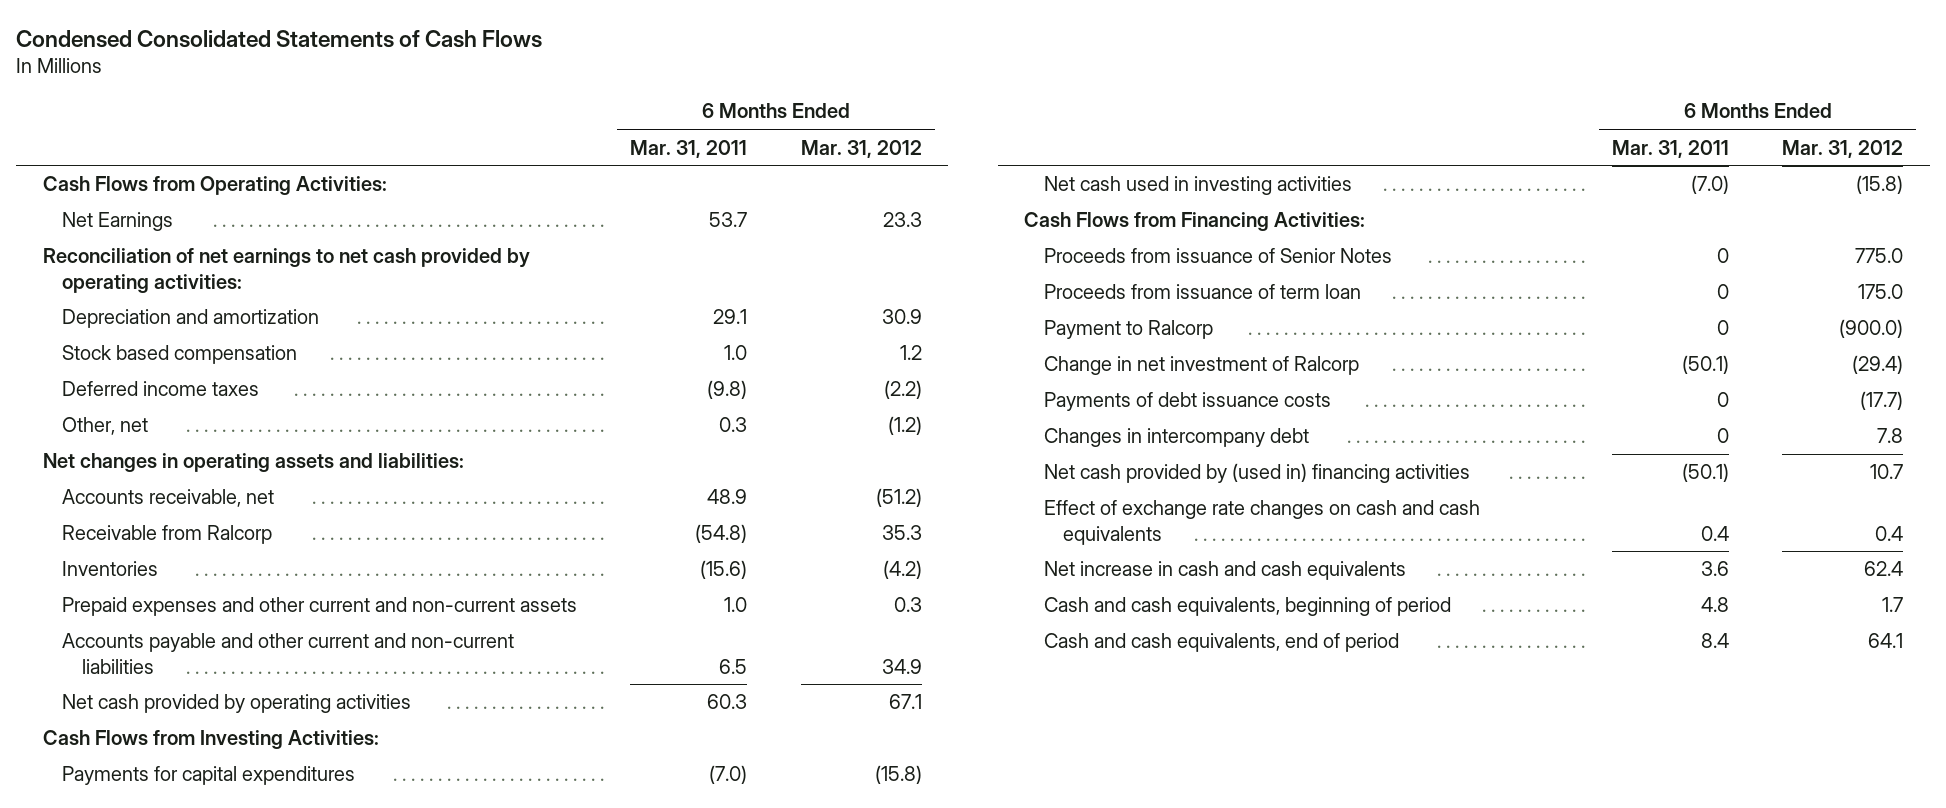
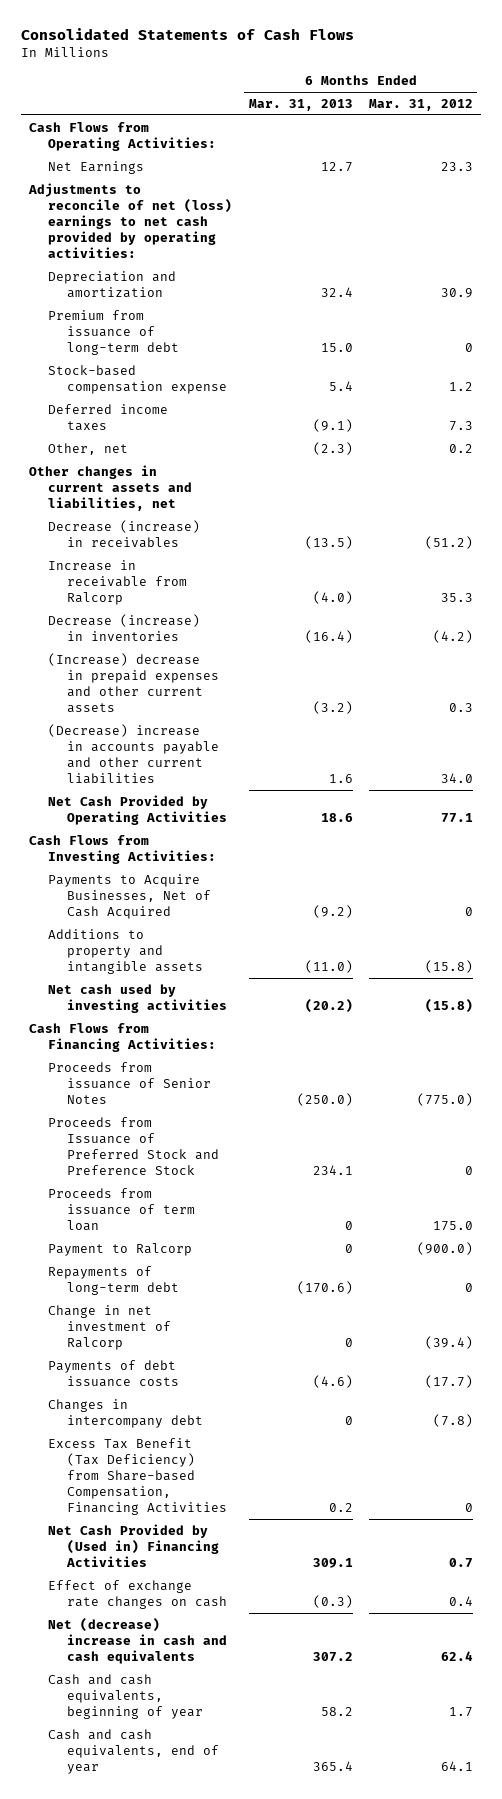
[15,29,542,48] Condensed Consolidated Statements of Cash Flows -> [20,28,354,41] Consolidated Statements of Cash Flows
[630,139,748,158] Mar. 31, 2011 -> none
none -> [248,98,353,111] Mar. 31, 2013
[42,248,530,293] Reconciliation of net earnings to net cash provided by operating activities: -> [27,182,233,258] Adjustments to reconcile of net (loss) earnings to net cash provided by operating activities:
none -> [48,309,180,355] Premium from issuance of long-term debt
[62,345,298,365] Stock based compensation -> [48,364,228,394] Stock-based compensation expense
[883,380,922,400] (2.2) -> [449,420,474,431] 7.3
[887,416,922,436] (1.2) -> [449,443,474,453] 0.2
[42,453,464,473] Net changes in operating assets and liabilities: -> [28,464,193,511] Other changes in current assets and liabilities, net
[62,489,275,508] Accounts receivable, net -> [48,519,201,548] Decrease (increase) in receivables
[62,525,273,545] Receivable from Ralcorp -> [48,559,188,605] Increase in receivable from Ralcorp
[62,561,159,577] Inventories -> [48,613,201,641] Decrease (increase) in inventories
[62,597,578,617] Prepaid expenses and other current and non-current assets -> [48,652,220,713] (Increase) decrease in prepaid expenses and other current assets
[62,633,515,674] Accounts payable and other current and non-current liabilities -> [48,723,220,784] (Decrease) increase in accounts payable and other current liabilities
[881,658,922,674] 34.9 -> [441,772,474,783] 34.0
[62,694,412,714] Net cash provided by operating activities -> [48,794,228,825] Net Cash Provided by Operating Activities
[888,694,922,710] 67.1 -> [441,812,474,823] 77.1
none -> [48,873,212,919] Payments to Acquire Businesses, Net of Cash Acquired
[62,766,356,786] Payments for capital expenditures -> [48,928,204,974] Additions to property and intangible assets
[1043,176,1352,196] Net cash used in investing activities -> [48,983,228,1013] Net cash used by investing activities
[1855,248,1904,264] 775.0 -> [417,1092,474,1106] (775.0)
none -> [48,1116,220,1175] Proceeds from Issuance of Preferred Stock and Preference Stock
none -> [48,1265,180,1295] Repayments of long-term debt
[1852,355,1904,375] (29.4) -> [425,1335,474,1349] (39.4)
[1877,428,1904,444] 7.8 -> [433,1413,474,1427] (7.8)
none -> [48,1437,228,1515] Excess Tax Benefit (Tax Deficiency) from Share-based Compensation, Financing Activities
[1043,463,1470,484] Net cash provided by (used in) financing activities -> [48,1523,220,1567] Net Cash Provided by (Used in) Financing Activities
[1870,464,1904,480] 10.7 -> [449,1557,474,1568] 0.7
[1043,500,1480,545] Effect of exchange rate changes on cash and cash equivalents -> [48,1579,228,1609] Effect of exchange rate changes on cash
[1043,561,1406,581] Net increase in cash and cash equivalents -> [48,1617,228,1664] Net (decrease) increase in cash and cash equivalents
[1043,597,1451,617] Cash and cash equivalents, beginning of period -> [48,1673,204,1719] Cash and cash equivalents, beginning of year
[1043,633,1399,653] Cash and cash equivalents, end of period -> [48,1728,220,1774] Cash and cash equivalents, end of year

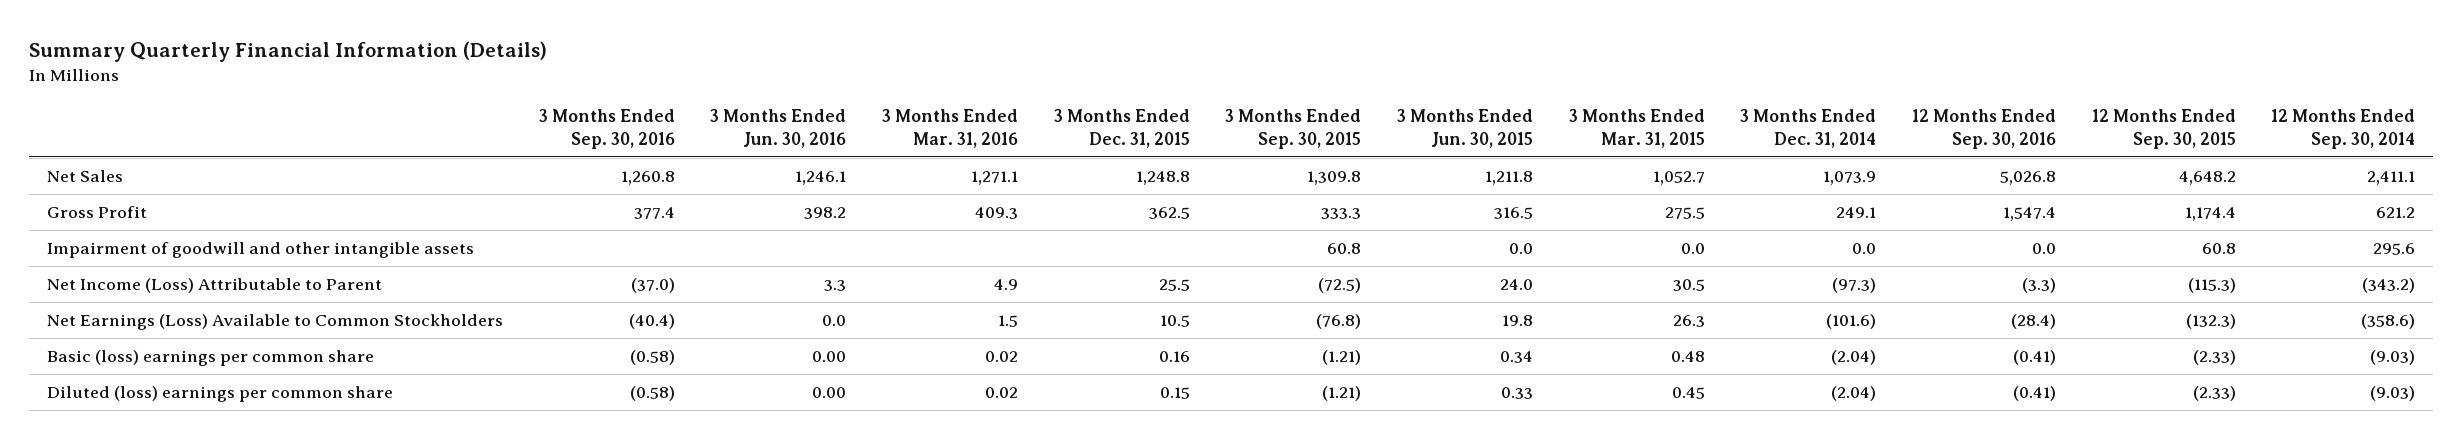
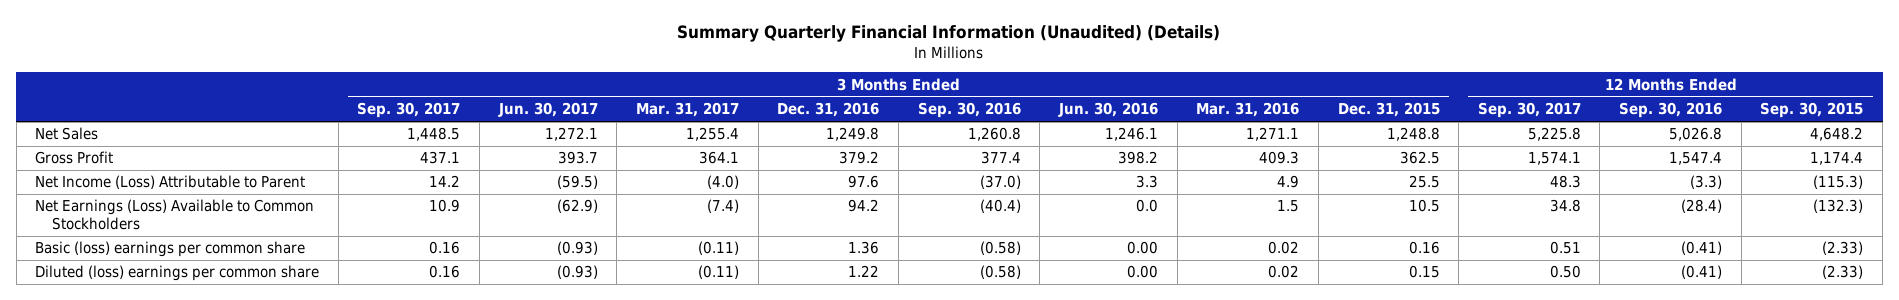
[29,40,548,62] Summary Quarterly Financial Information (Details) -> [677,25,1221,43] Summary Quarterly Financial Information (Unaudited) (Details)
[1225,109,1362,150] 3 Months Ended Sep. 30, 2015 -> none
[1397,109,1534,149] 3 Months Ended Jun. 30, 2015 -> none
[1568,109,1705,149] 3 Months Ended Mar. 31, 2015 -> none
[1740,109,1877,149] 3 Months Ended Dec. 31, 2014 -> none
[2271,109,2416,150] 12 Months Ended Sep. 30, 2014 -> none
none -> [357,102,461,119] Sep. 30, 2017
none -> [497,102,598,118] Jun. 30, 2017
none -> [636,102,740,118] Mar. 31, 2017
none -> [777,102,880,118] Dec. 31, 2016
none -> [1477,102,1581,119] Sep. 30, 2017
[47,241,475,258] Impairment of goodwill and other intangible assets -> none

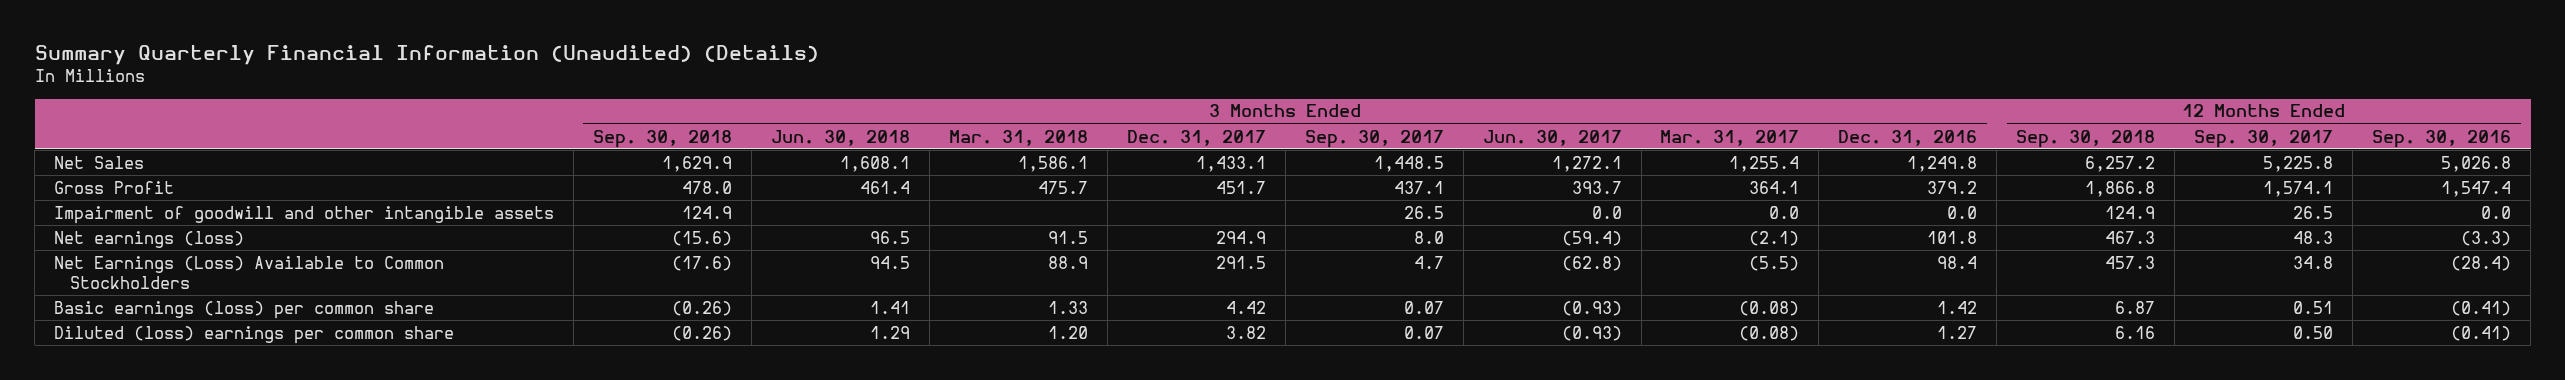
[917,102,1021,119] Sep. 30, 2016 -> none
[1057,102,1158,118] Jun. 30, 2016 -> none
[1196,102,1300,118] Mar. 31, 2016 -> none
[1337,102,1440,118] Dec. 31, 2015 -> none
[1760,102,1864,119] Sep. 30, 2015 -> none
none -> [593,129,733,148] Sep. 30, 2018
none -> [771,129,911,146] Jun. 30, 2018
none -> [948,129,1088,146] Mar. 31, 2018
none -> [1126,129,1266,146] Dec. 31, 2017
none -> [2016,129,2156,148] Sep. 30, 2018
none -> [54,205,555,224] Impairment of goodwill and other intangible assets
[35,175,306,190] Net Income (Loss) Attributable to Parent -> [54,230,245,248] Net earnings (loss)
[429,175,461,188] 14.2 -> [1413,230,1444,244] 8.0
[556,175,598,190] (59.5) -> [1561,230,1622,246] (59.4)
[707,175,740,190] (4.0) -> [1749,230,1800,246] (2.1)
[848,175,880,189] 97.6 -> [1927,230,1978,244] 101.8
[429,199,461,213] 10.9 -> [1413,255,1444,269] 4.7
[556,199,598,214] (62.9) -> [1561,255,1622,271] (62.8)
[707,199,740,214] (7.4) -> [1749,255,1800,271] (5.5)
[848,199,880,213] 94.2 -> [1937,255,1978,269] 98.4
[35,241,306,258] Basic (loss) earnings per common share -> [54,300,435,319] Basic earnings (loss) per common share
[429,241,461,255] 0.16 -> [1403,300,1444,314] 0.07
[698,241,740,256] (0.11) -> [1739,300,1800,316] (0.08)
[848,241,880,255] 1.36 -> [1937,300,1978,314] 1.42
[429,265,461,279] 0.16 -> [1403,325,1444,339] 0.07
[698,265,740,280] (0.11) -> [1739,325,1800,341] (0.08)
[848,265,880,278] 1.22 -> [1937,325,1978,339] 1.27

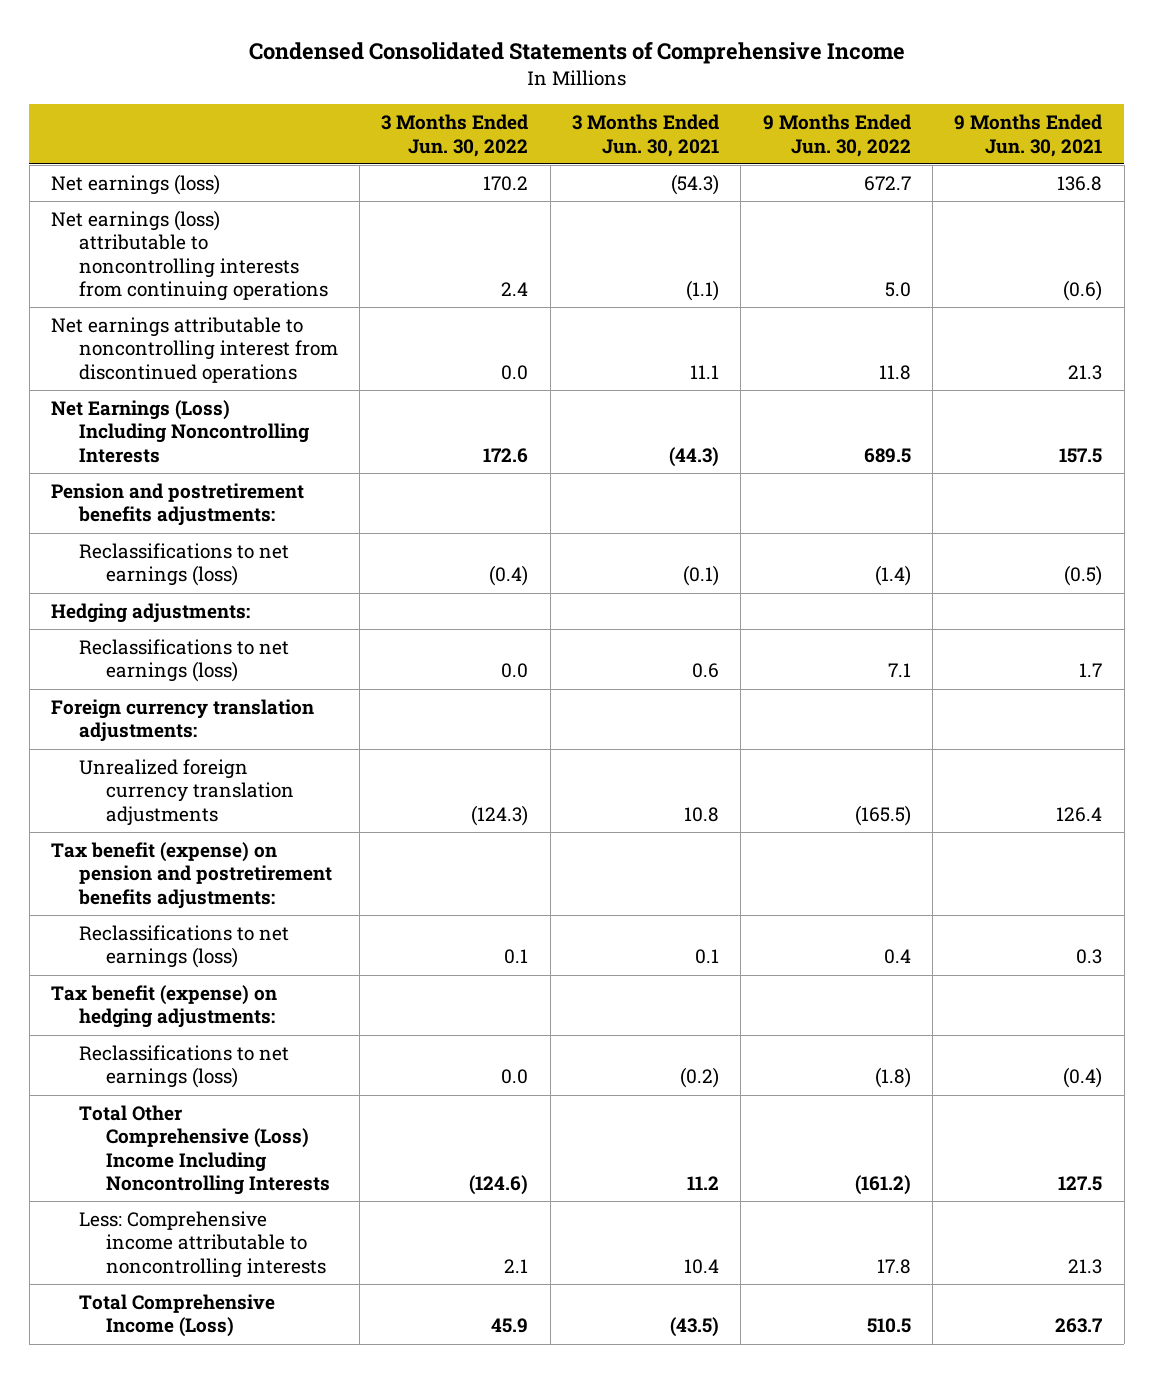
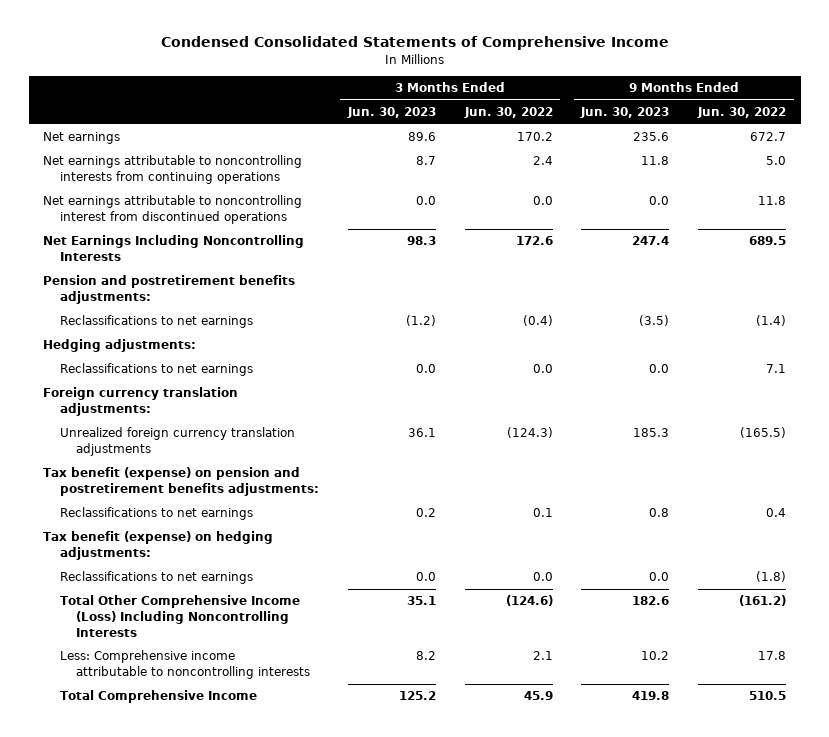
[572,114,720,157] 3 Months Ended Jun. 30, 2021 -> none
[954,114,1103,157] 9 Months Ended Jun. 30, 2021 -> none
none -> [346,107,436,119] Jun. 30, 2023
none -> [580,107,670,119] Jun. 30, 2023
[51,173,221,195] Net earnings (loss) -> [43,132,121,145] Net earnings
[51,209,328,302] Net earnings (loss) attributable to noncontrolling interests from continuing operations -> [43,155,303,185] Net earnings attributable to noncontrolling interests from continuing operations
[51,399,309,463] Net Earnings (Loss) Including Noncontrolling Interests -> [43,235,305,262] Net Earnings Including Noncontrolling Interests
[78,542,289,587] Reclassifications to net earnings (loss) -> [59,315,253,329] Reclassifications to net earnings
[78,638,289,683] Reclassifications to net earnings (loss) -> [59,363,253,377] Reclassifications to net earnings
[78,924,289,969] Reclassifications to net earnings (loss) -> [59,507,253,521] Reclassifications to net earnings
[78,1044,289,1089] Reclassifications to net earnings (loss) -> [59,571,253,585] Reclassifications to net earnings
[78,1104,330,1196] Total Other Comprehensive (Loss) Income Including Noncontrolling Interests -> [59,595,300,637] Total Other Comprehensive Income (Loss) Including Noncontrolling Interests
[78,1293,275,1338] Total Comprehensive Income (Loss) -> [59,690,257,704] Total Comprehensive Income

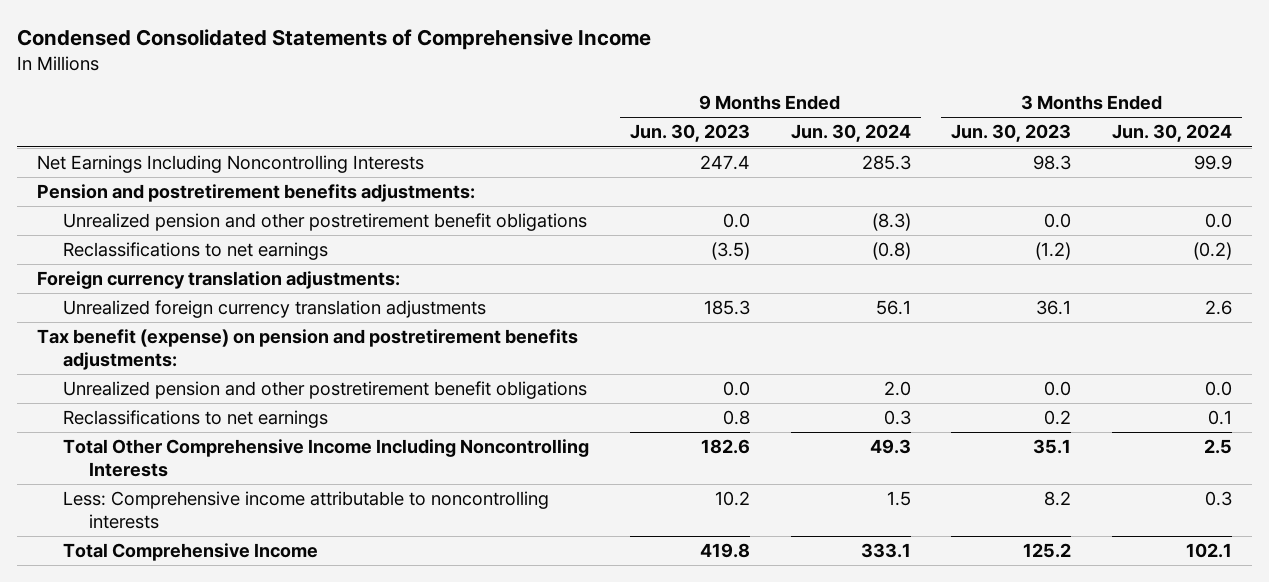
[463,107,553,119] Jun. 30, 2022 -> none
[697,107,787,119] Jun. 30, 2022 -> none
none -> [790,124,911,143] Jun. 30, 2024
none -> [1112,124,1233,143] Jun. 30, 2024
[43,132,121,145] Net earnings -> none
[43,155,303,185] Net earnings attributable to noncontrolling interests from continuing operations -> none
[43,195,303,225] Net earnings attributable to noncontrolling interest from discontinued operations -> none
none -> [63,213,588,232] Unrealized pension and other postretirement benefit obligations
[43,339,197,353] Hedging adjustments: -> none
[59,363,253,377] Reclassifications to net earnings -> none
none -> [63,381,588,400] Unrealized pension and other postretirement benefit obligations
[43,531,274,561] Tax benefit (expense) on hedging adjustments: -> none
[59,571,253,585] Reclassifications to net earnings -> none
[59,595,300,637] Total Other Comprehensive Income (Loss) Including Noncontrolling Interests -> [63,439,590,477] Total Other Comprehensive Income Including Noncontrolling Interests

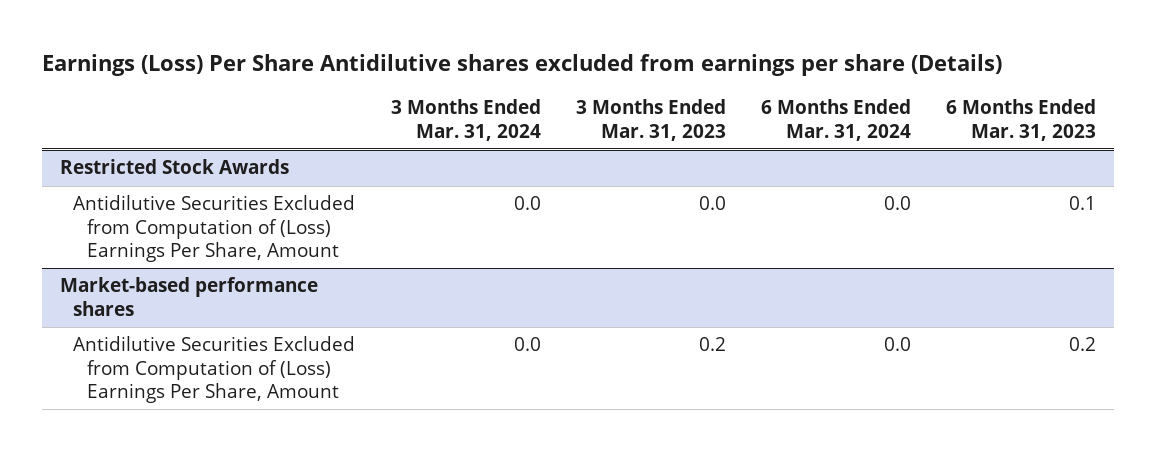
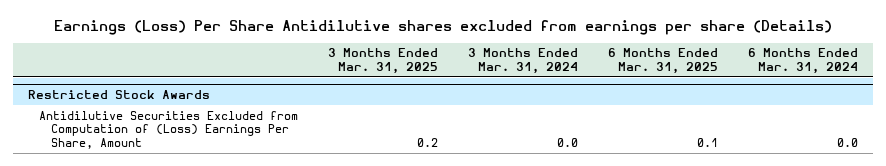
[575,99,726,141] 3 Months Ended Mar. 31, 2023 -> none
[945,99,1096,141] 6 Months Ended Mar. 31, 2023 -> none
none -> [328,48,439,74] 3 Months Ended Mar. 31, 2025
none -> [607,48,718,74] 6 Months Ended Mar. 31, 2025
[59,277,318,316] Market-based performance shares -> none
[73,336,356,404] Antidilutive Securities Excluded from Computation of (Loss) Earnings Per Share, Amount -> none

